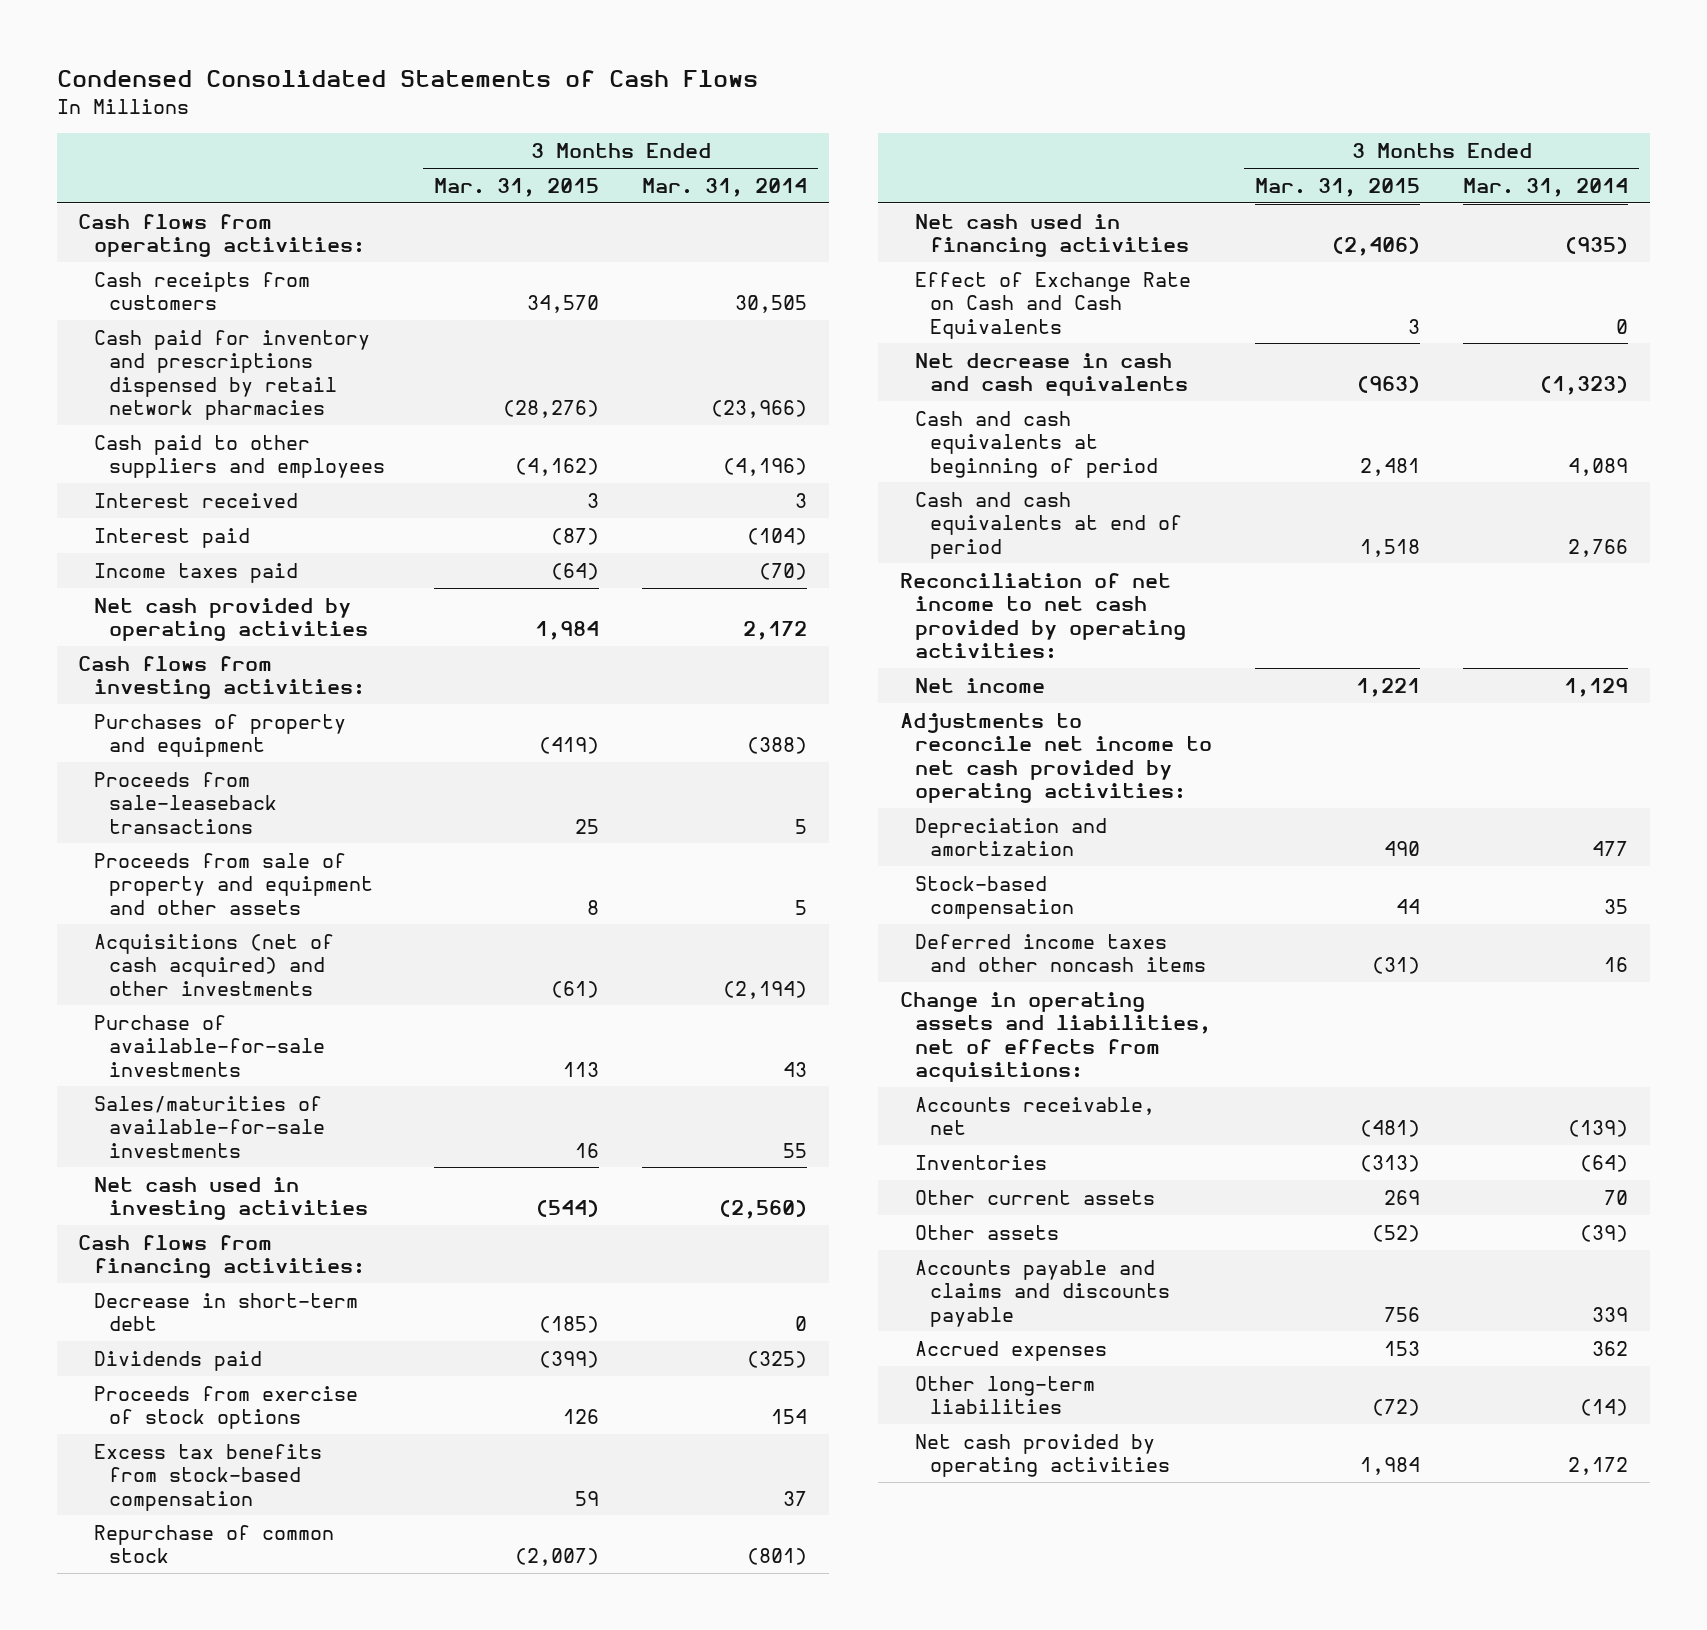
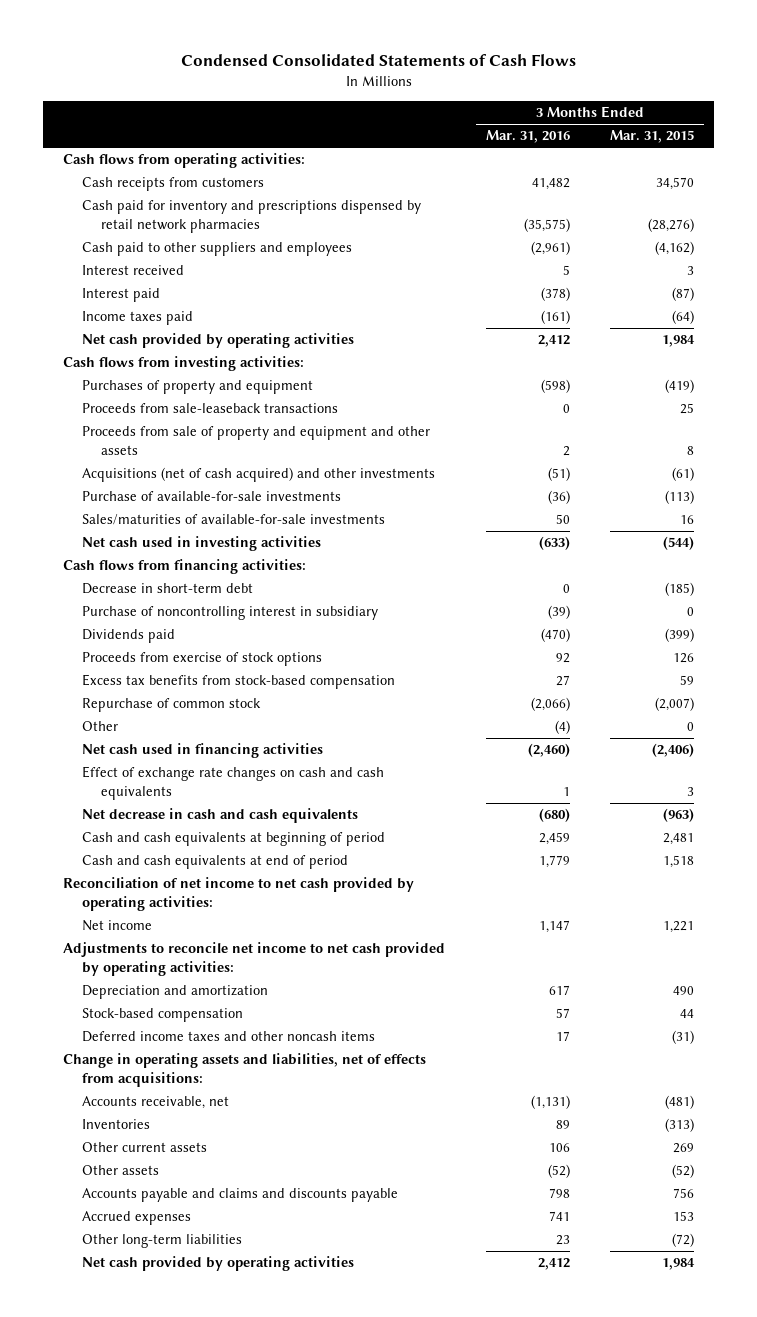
[642,177,808,197] Mar. 31, 2014 -> none
none -> [485,130,570,144] Mar. 31, 2016
[562,1061,599,1077] 113 -> [664,490,694,505] (113)
none -> [82,606,379,621] Purchase of noncontrolling interest in subsidiary
none -> [82,721,119,732] Other
[914,271,1191,339] Effect of Exchange Rate on Cash and Cash Equivalents -> [82,766,385,801] Effect of exchange rate changes on cash and cash equivalents

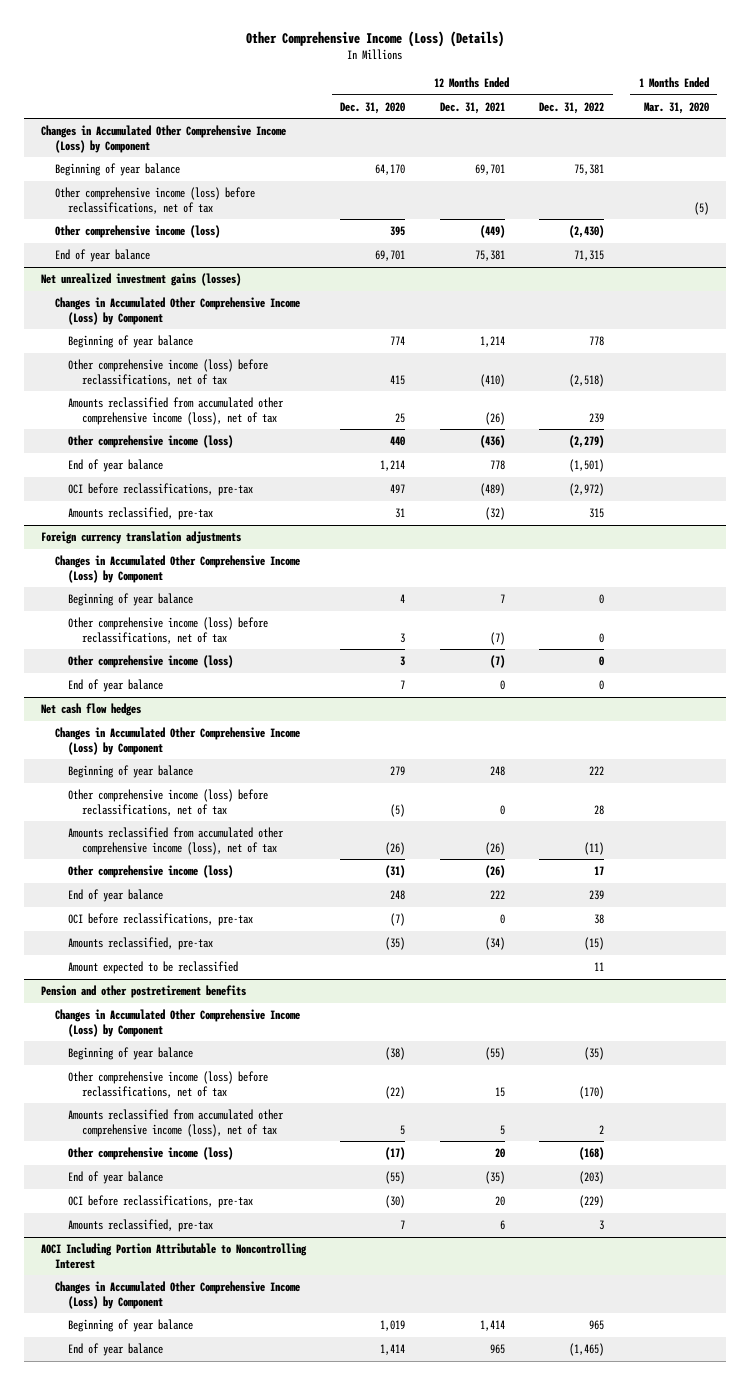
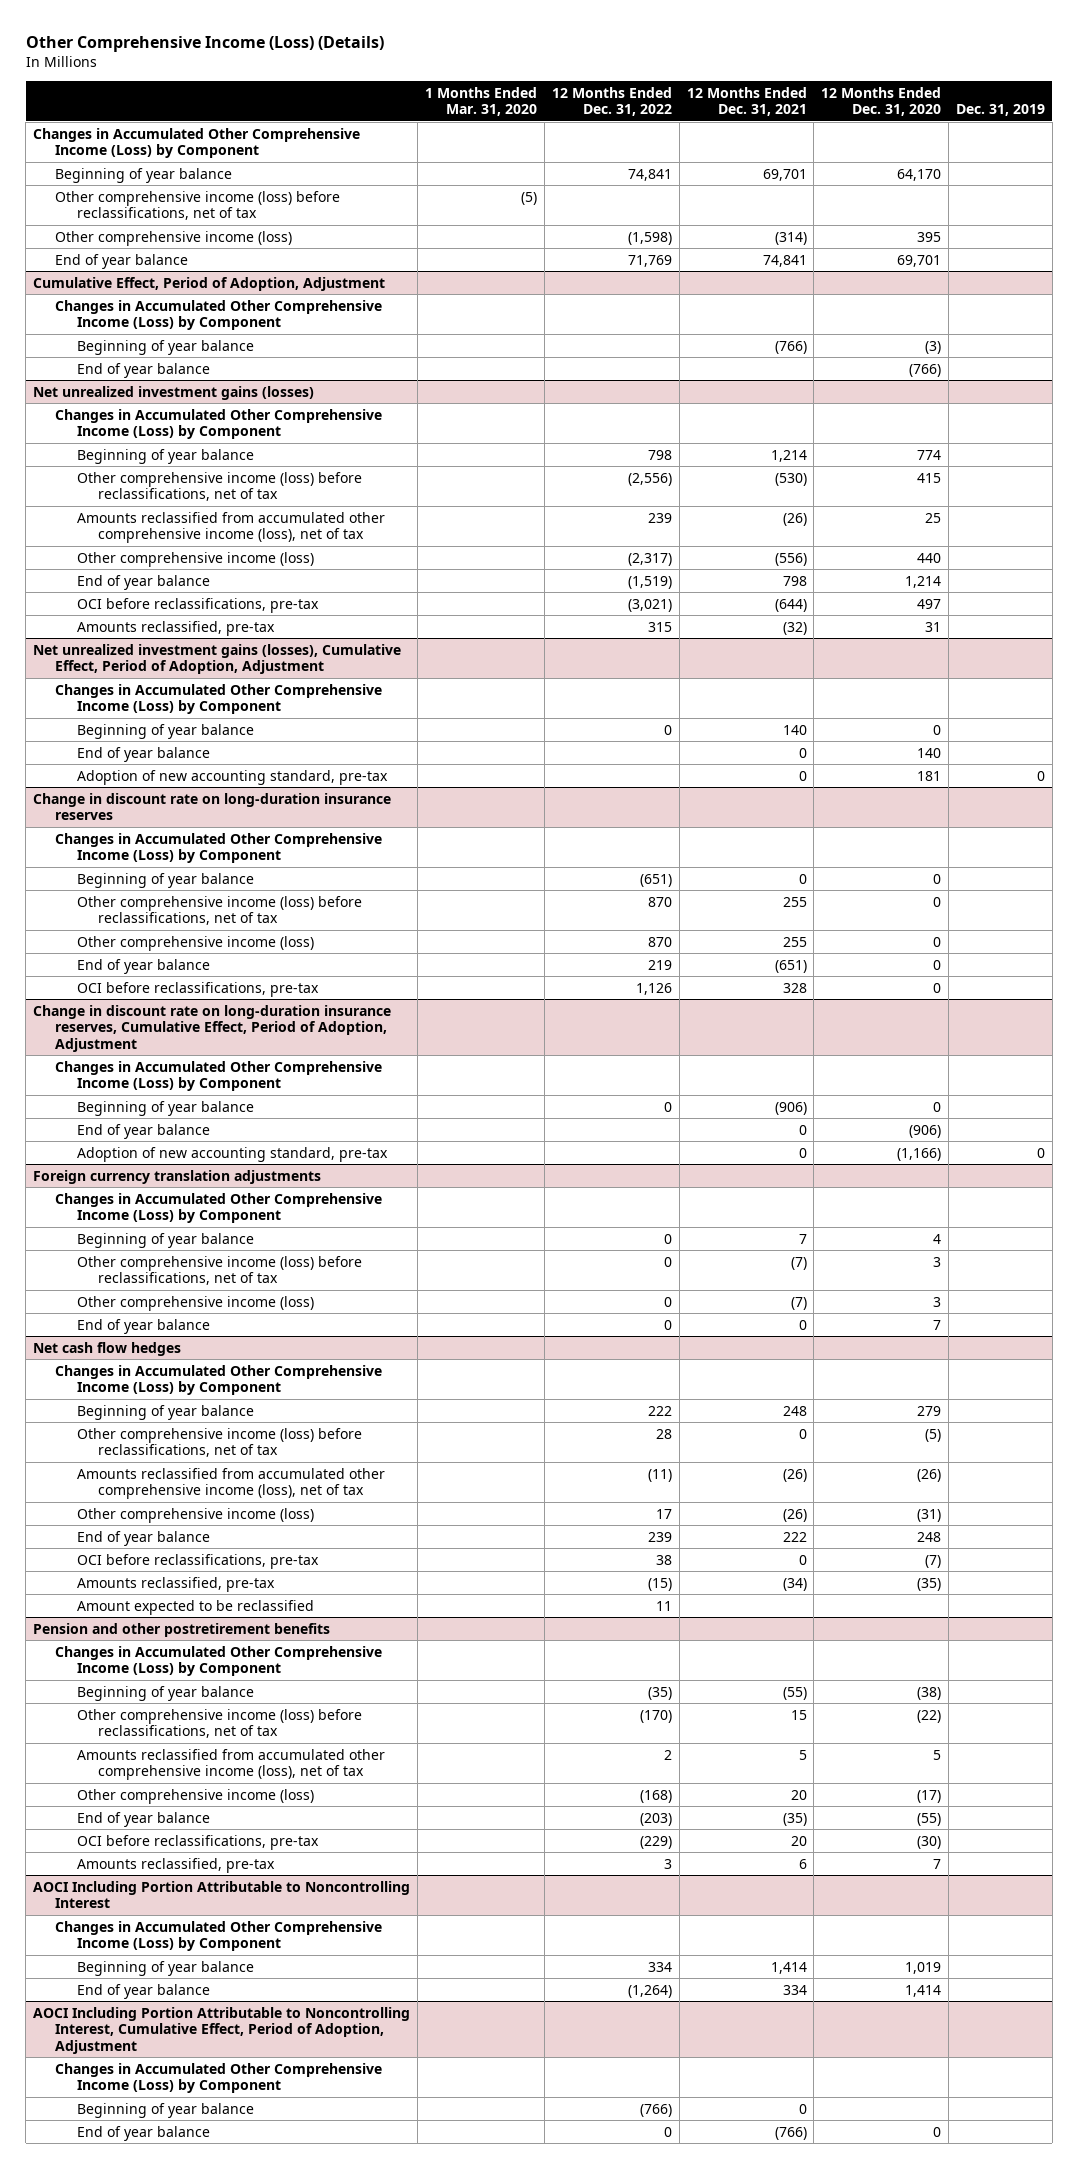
none -> [956,104,1046,117] Dec. 31, 2019
[574,164,605,176] 75,381 -> [627,168,672,181] 74,841
[479,225,505,239] (449) -> [774,231,807,245] (314)
[569,225,605,239] (2,430) -> [627,231,672,245] (1,598)
[474,250,505,262] 75,381 -> [762,254,807,267] 74,841
[574,250,605,262] 71,315 -> [627,254,672,267] 71,769
none -> [33,276,386,291] Cumulative Effect, Period of Adoption, Adjustment
none -> [55,299,383,331] Changes in Accumulated Other Comprehensive Income (Loss) by Component
none -> [76,339,254,355] Beginning of year balance
none -> [76,362,210,378] End of year balance
[589,336,605,347] 778 -> [647,449,672,460] 798
[479,373,505,387] (410) -> [774,472,807,486] (530)
[569,373,605,387] (2,518) -> [627,472,672,486] (2,556)
[479,435,505,449] (436) -> [774,552,807,566] (556)
[569,435,605,449] (2,279) -> [627,552,672,566] (2,317)
[489,460,505,471] 778 -> [782,575,807,586] 798
[569,459,605,473] (1,501) -> [627,575,672,589] (1,519)
[479,483,505,497] (489) -> [774,598,807,612] (644)
[569,483,605,497] (2,972) -> [627,598,672,612] (3,021)
none -> [33,643,402,675] Net unrealized investment gains (losses), Cumulative Effect, Period of Adoption, Adjustment
none -> [55,683,383,715] Changes in Accumulated Other Comprehensive Income (Loss) by Component
none -> [76,723,254,739] Beginning of year balance
none -> [76,746,210,762] End of year balance
none -> [76,769,388,785] Adoption of new accounting standard, pre-tax
none -> [33,792,392,821] Change in discount rate on long-duration insurance reserves
none -> [55,832,383,864] Changes in Accumulated Other Comprehensive Income (Loss) by Component
none -> [76,872,254,888] Beginning of year balance
none -> [76,895,362,926] Other comprehensive income (loss) before reclassifications, net of tax
none -> [76,935,314,951] Other comprehensive income (loss)
none -> [76,958,210,974] End of year balance
none -> [76,981,319,997] OCI before reclassifications, pre-tax
none -> [33,1004,392,1052] Change in discount rate on long-duration insurance reserves, Cumulative Effect, Period of Adoption, Adjustment
none -> [55,1060,383,1092] Changes in Accumulated Other Comprehensive Income (Loss) by Component
none -> [76,1100,254,1116] Beginning of year balance
none -> [76,1123,210,1139] End of year balance
none -> [76,1146,388,1162] Adoption of new accounting standard, pre-tax
[589,1320,605,1331] 965 -> [647,1961,672,1972] 334
[489,1344,505,1355] 965 -> [782,1984,807,1995] 334
[569,1343,605,1357] (1,465) -> [627,1984,672,1998] (1,264)
none -> [33,2006,411,2054] AOCI Including Portion Attributable to Noncontrolling Interest, Cumulative Effect, Period of Adoption, Adjustment
none -> [55,2062,383,2094] Changes in Accumulated Other Comprehensive Income (Loss) by Component
none -> [76,2102,254,2118] Beginning of year balance
none -> [76,2125,210,2141] End of year balance

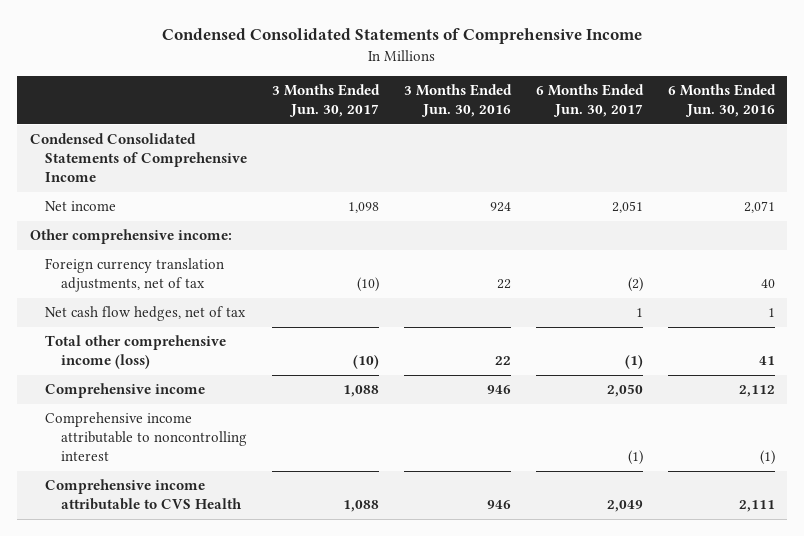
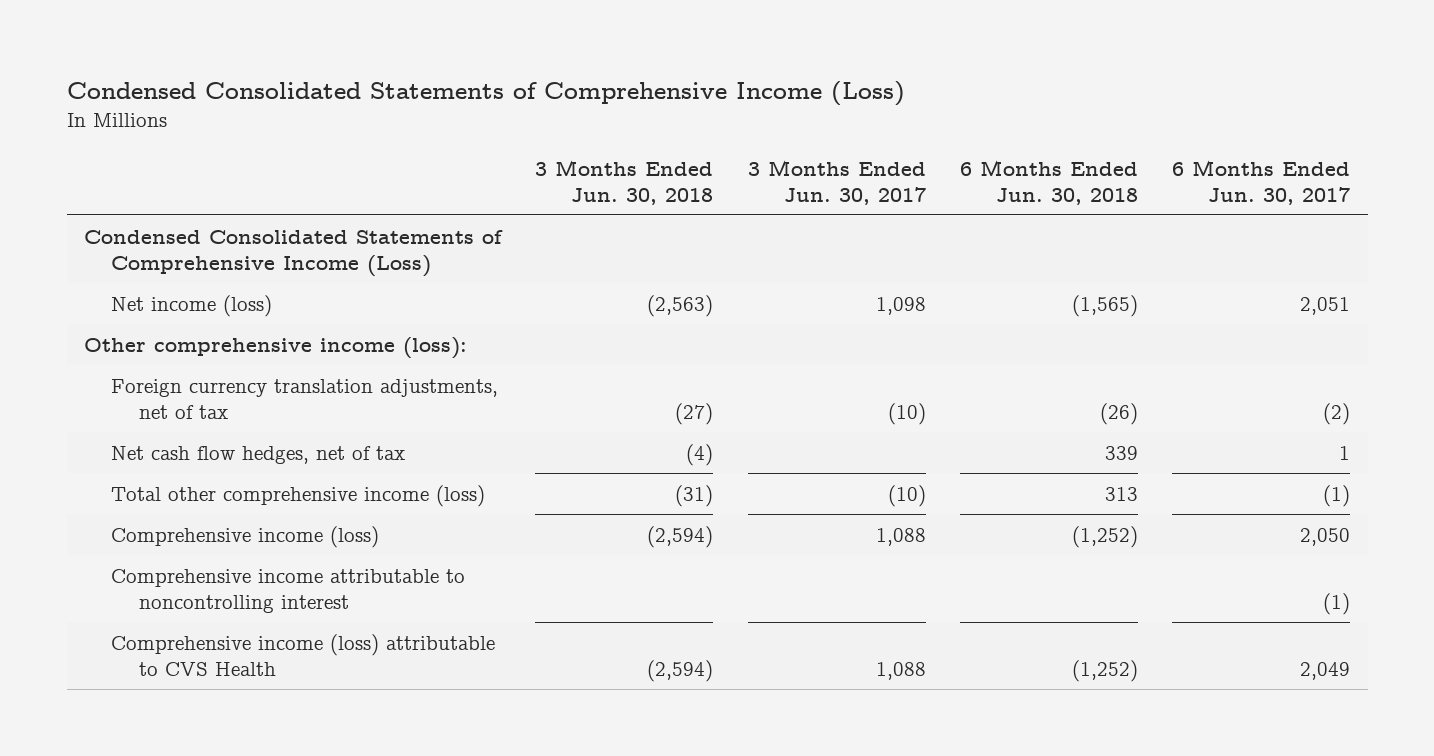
[162,28,643,45] Condensed Consolidated Statements of Comprehensive Income -> [66,81,905,107] Condensed Consolidated Statements of Comprehensive Income (Loss)
[404,83,513,117] 3 Months Ended Jun. 30, 2016 -> none
[667,83,776,117] 6 Months Ended Jun. 30, 2016 -> none
none -> [535,159,714,205] 3 Months Ended Jun. 30, 2018
none -> [960,159,1139,205] 6 Months Ended Jun. 30, 2018
[29,133,248,183] Condensed Consolidated Statements of Comprehensive Income -> [83,229,503,277] Condensed Consolidated Statements of Comprehensive Income (Loss)
[45,201,117,212] Net income -> [111,294,273,317] Net income (loss)
[29,229,232,245] Other comprehensive income: -> [83,336,467,359] Other comprehensive income (loss):
[45,383,206,399] Comprehensive income -> [111,525,380,548] Comprehensive income (loss)
[45,479,243,511] Comprehensive income attributable to CVS Health -> [111,633,496,676] Comprehensive income (loss) attributable to CVS Health

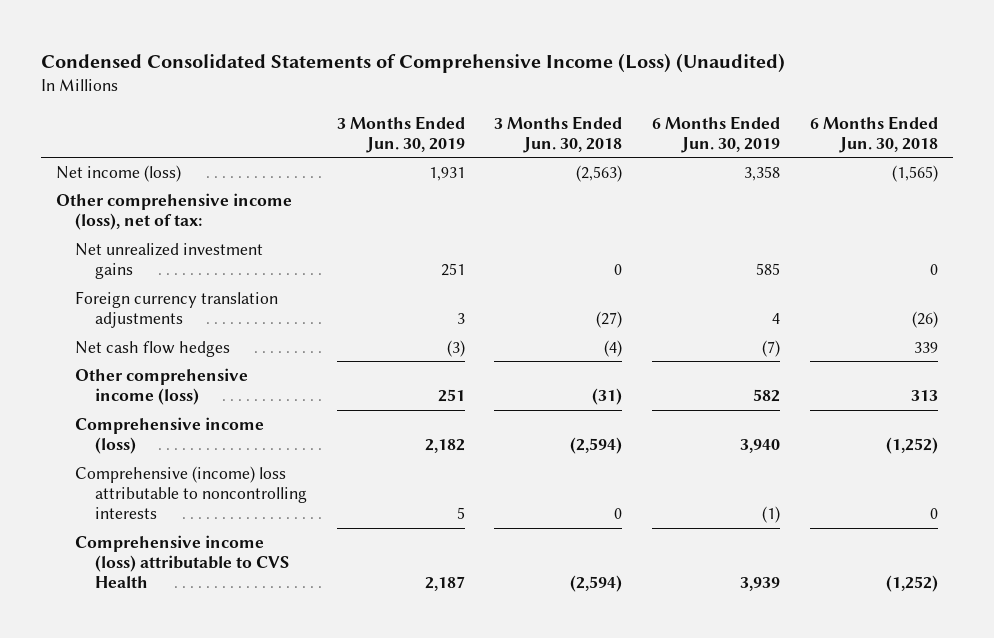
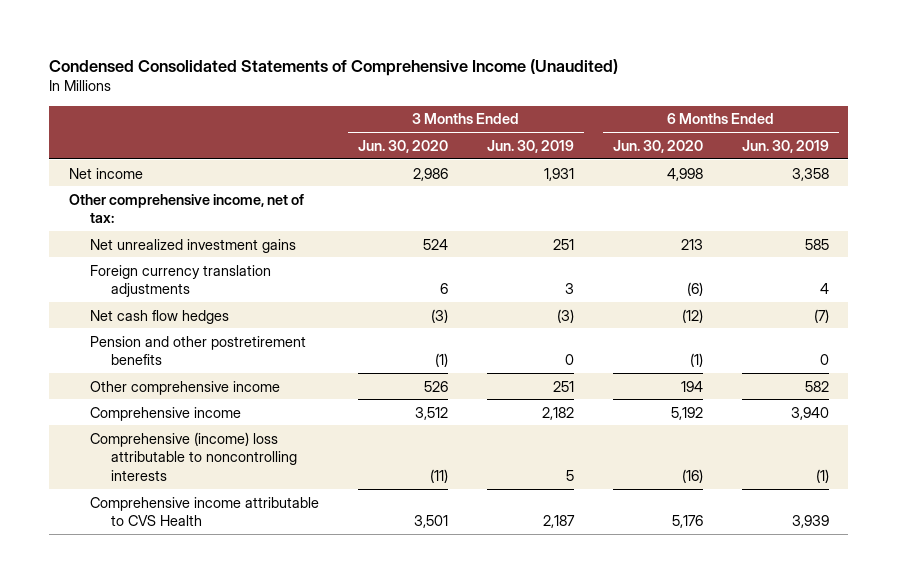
[41,52,786,73] Condensed Consolidated Statements of Comprehensive Income (Loss) (Unaudited) -> [49,58,619,76] Condensed Consolidated Statements of Comprehensive Income (Unaudited)
[494,115,623,153] 3 Months Ended Jun. 30, 2018 -> none
[809,115,938,153] 6 Months Ended Jun. 30, 2018 -> none
none -> [357,139,448,153] Jun. 30, 2020
none -> [612,139,703,153] Jun. 30, 2020
[55,164,181,182] Net income (loss) -> [68,167,143,179] Net income
[55,192,292,230] Other comprehensive income (loss), net of tax: -> [68,193,304,224] Other comprehensive income, net of tax:
none -> [89,335,306,366] Pension and other postretirement benefits
[75,367,249,405] Other comprehensive income (loss) -> [89,380,280,395] Other comprehensive income
[75,416,265,454] Comprehensive income (loss) -> [89,406,241,421] Comprehensive income
[75,534,289,589] Comprehensive income (loss) attributable to CVS Health -> [89,496,319,527] Comprehensive income attributable to CVS Health

